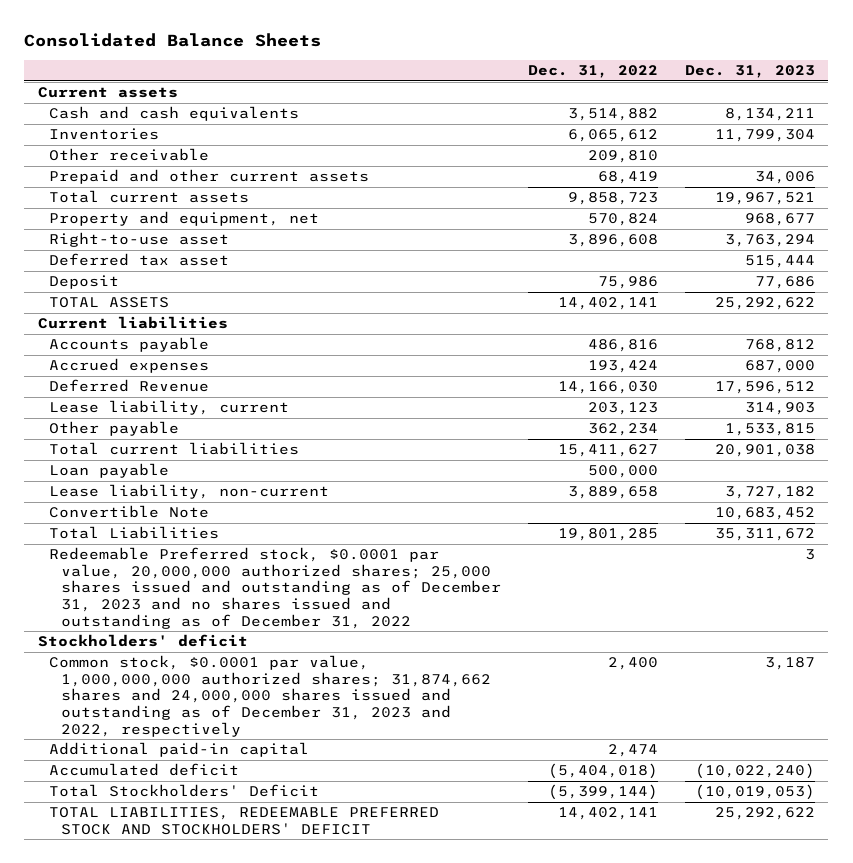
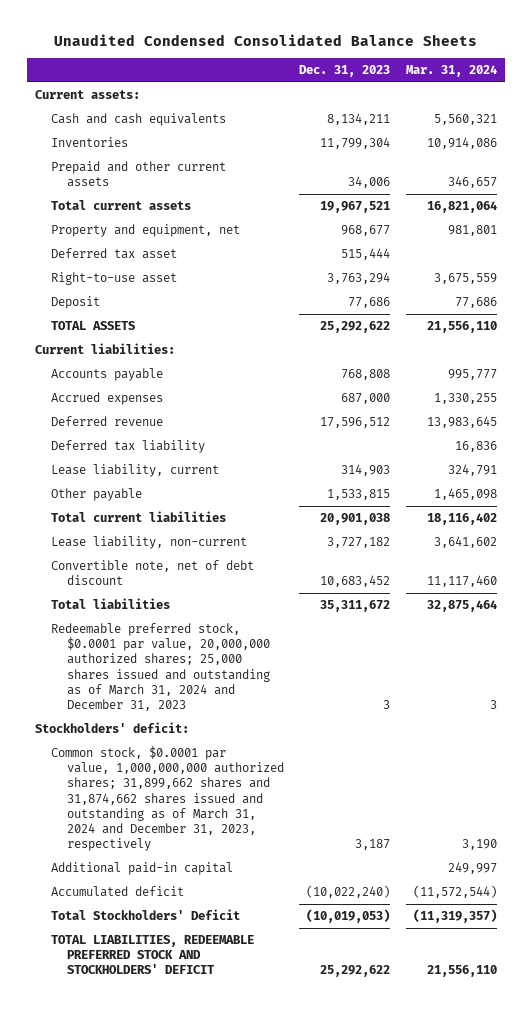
[24,32,322,47] Consolidated Balance Sheets -> [54,34,478,47] Unaudited Condensed Consolidated Balance Sheets
[528,65,659,79] Dec. 31, 2022 -> none
none -> [405,65,497,78] Mar. 31, 2024
[37,87,178,99] Current assets -> [35,90,141,100] Current assets:
[49,148,210,162] Other receivable -> none
[49,232,230,248] Right-to-use asset -> [51,272,178,286] Right-to-use asset
[37,316,228,330] Current liabilities -> [35,343,176,355] Current liabilities:
[744,339,815,353] 768,812 -> [341,369,391,381] 768,808
[49,379,210,393] Deferred Revenue -> [51,416,164,427] Deferred revenue
none -> [51,440,206,454] Deferred tax liability
[49,463,170,479] Loan payable -> none
[49,505,210,519] Convertible Note -> [51,560,255,586] Convertible note, net of debt discount
[49,526,220,540] Total Liabilities -> [51,598,171,610] Total liabilities
[49,547,502,629] Redeemable Preferred stock, $0.0001 par value, 20,000,000 authorized shares; 25,000 shares issued and outstanding as of December 31, 2023 and no shares issued and outstanding as of December 31, 2022 -> [51,623,270,712] Redeemable preferred stock, $0.0001 par value, 20,000,000 authorized shares; 25,000 shares issued and outstanding as of March 31, 2024 and December 31, 2023
[37,634,248,648] Stockholders' deficit -> [35,722,190,734] Stockholders' deficit:
[49,655,492,737] Common stock, $0.0001 par value, 1,000,000,000 authorized shares; 31,874,662 shares and 24,000,000 shares issued and outstanding as of December 31, 2023 and 2022, respectively -> [51,746,284,852] Common stock, $0.0001 par value, 1,000,000,000 authorized shares; 31,899,662 shares and 31,874,662 shares issued and outstanding as of March 31, 2024 and December 31, 2023, respectively

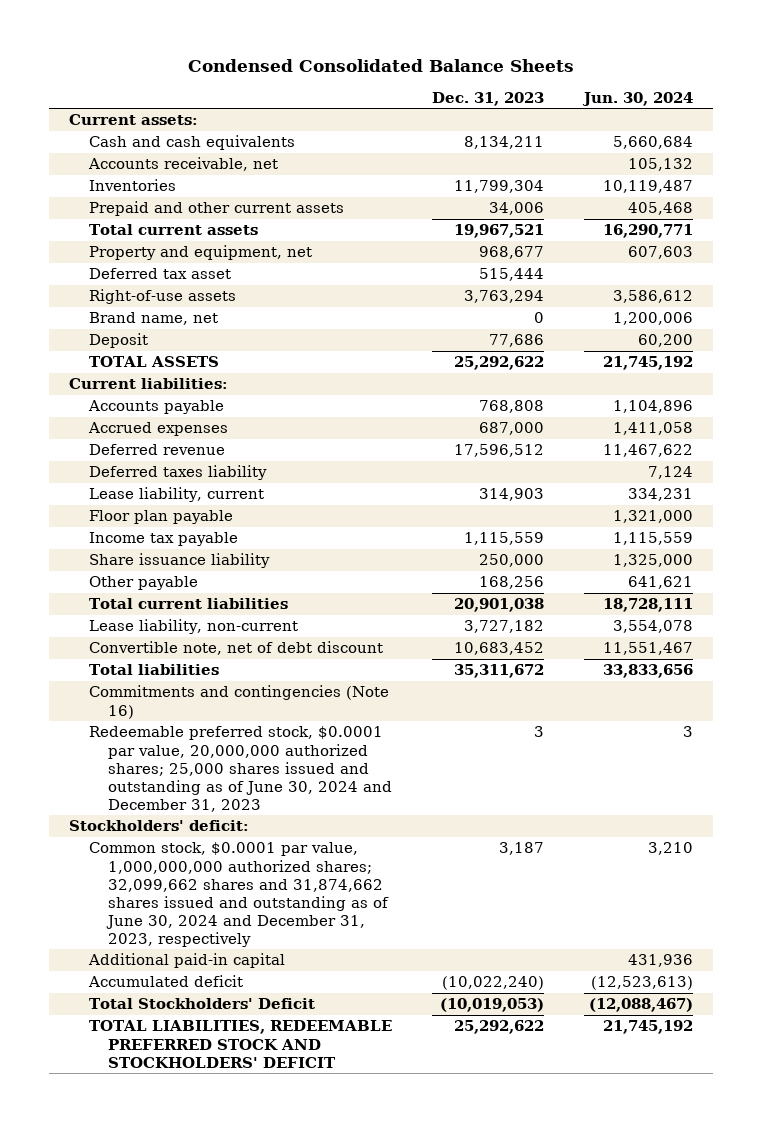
[54,34,478,47] Unaudited Condensed Consolidated Balance Sheets -> [188,58,575,72] Condensed Consolidated Balance Sheets
[405,65,497,78] Mar. 31, 2024 -> none
none -> [582,91,694,106] Jun. 30, 2024
none -> [87,157,278,172] Accounts receivable, net
[51,272,178,286] Right-to-use asset -> [88,289,236,305] Right-of-use assets
none -> [88,312,218,326] Brand name, net
[51,440,206,454] Deferred tax liability -> [88,465,267,481] Deferred taxes liability
none -> [88,510,233,525] Floor plan payable
none -> [88,532,238,547] Income tax payable
none -> [88,553,270,569] Share issuance liability
[327,489,391,501] 1,533,815 -> [479,576,545,590] 168,256
none -> [88,685,389,719] Commitments and contingencies (Note 16)
[51,623,270,712] Redeemable preferred stock, $0.0001 par value, 20,000,000 authorized shares; 25,000 shares issued and outstanding as of March 31, 2024 and December 31, 2023 -> [88,726,393,812] Redeemable preferred stock, $0.0001 par value, 20,000,000 authorized shares; 25,000 shares issued and outstanding as of June 30, 2024 and December 31, 2023
[51,746,284,852] Common stock, $0.0001 par value, 1,000,000,000 authorized shares; 31,899,662 shares and 31,874,662 shares issued and outstanding as of March 31, 2024 and December 31, 2023, respectively -> [88,842,390,947] Common stock, $0.0001 par value, 1,000,000,000 authorized shares; 32,099,662 shares and 31,874,662 shares issued and outstanding as of June 30, 2024 and December 31, 2023, respectively

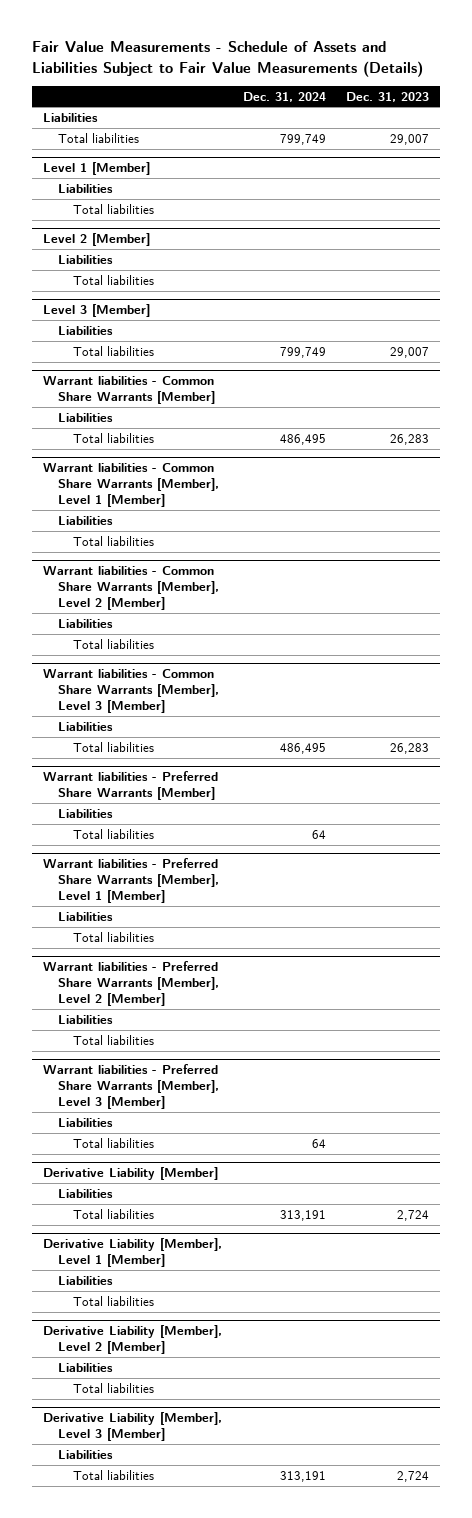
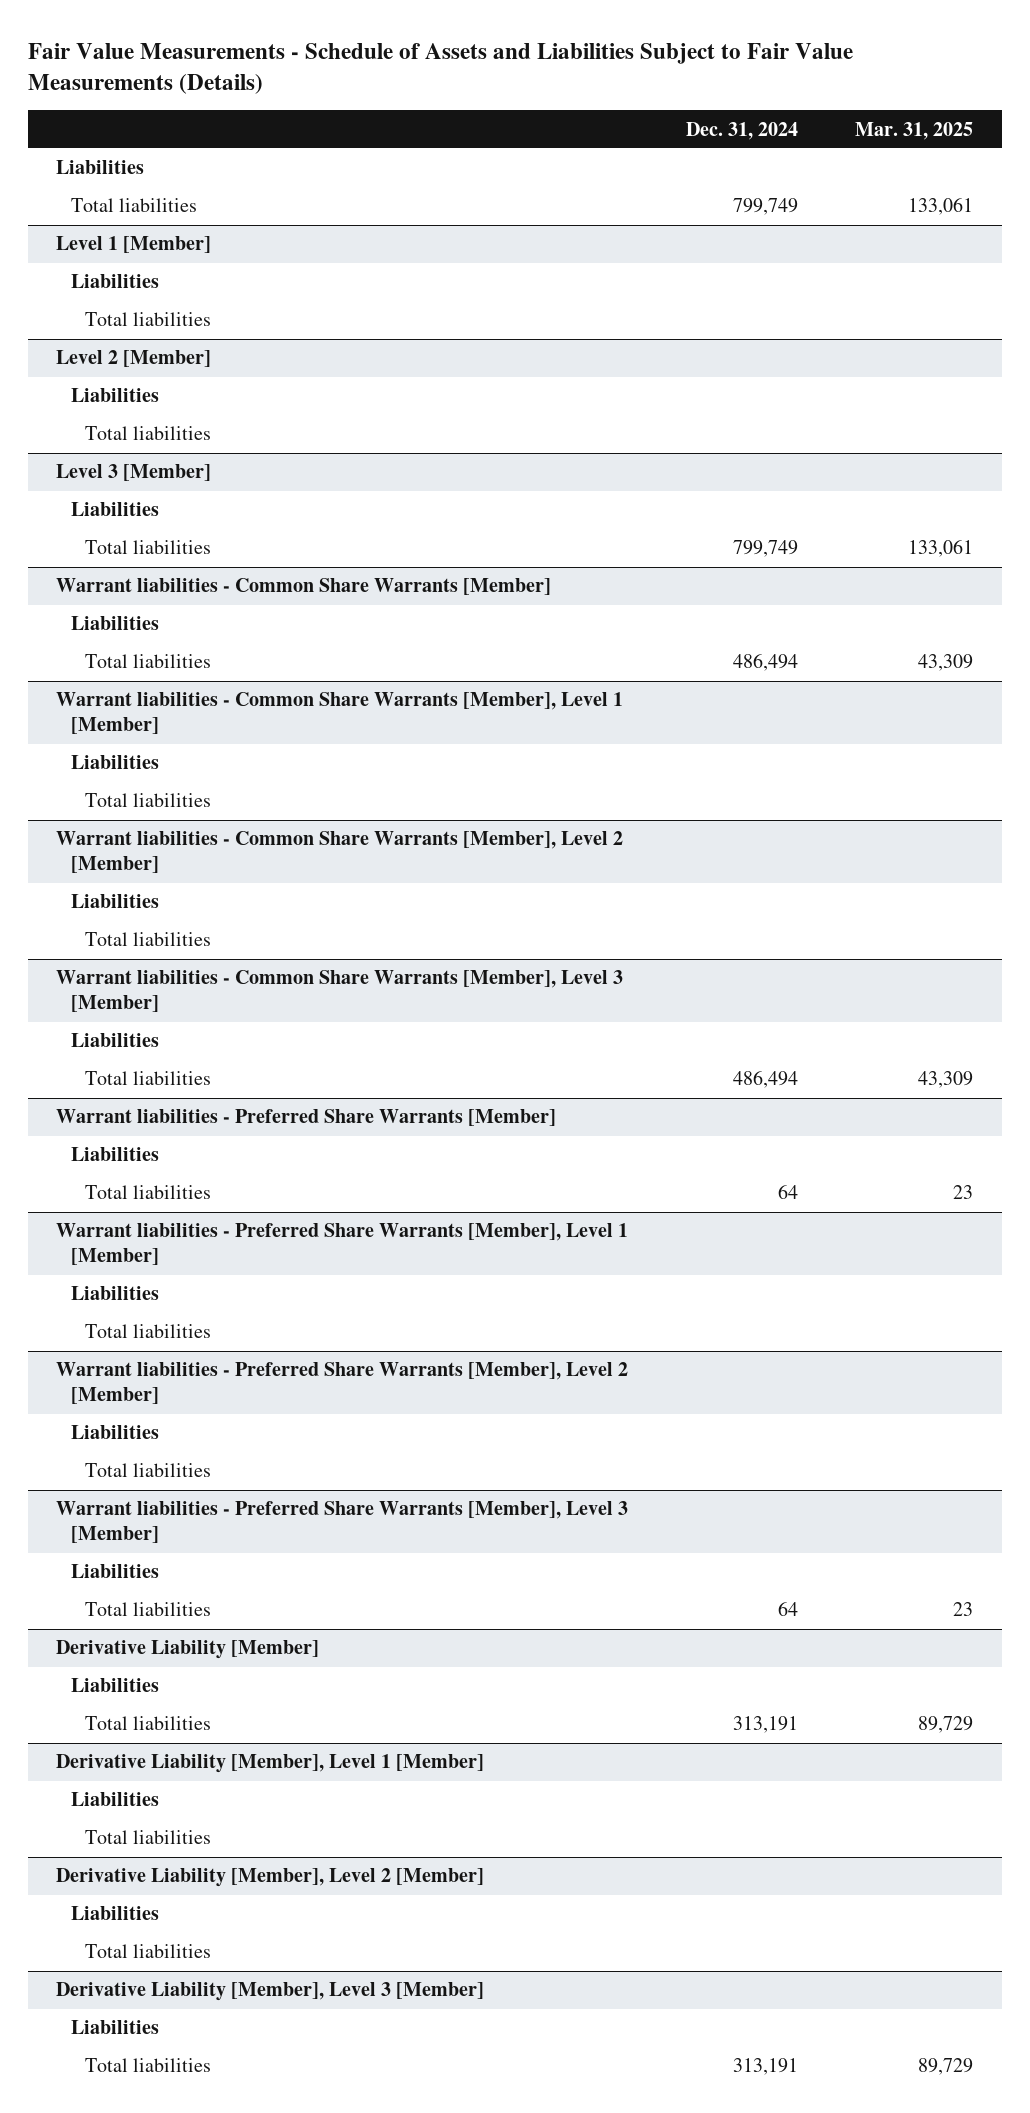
[346,91,430,102] Dec. 31, 2023 -> none
none -> [855,121,974,140] Mar. 31, 2025
[279,433,326,445] 486,495 -> [732,653,798,672] 486,494
[279,742,326,754] 486,495 -> [732,1070,798,1089] 486,494

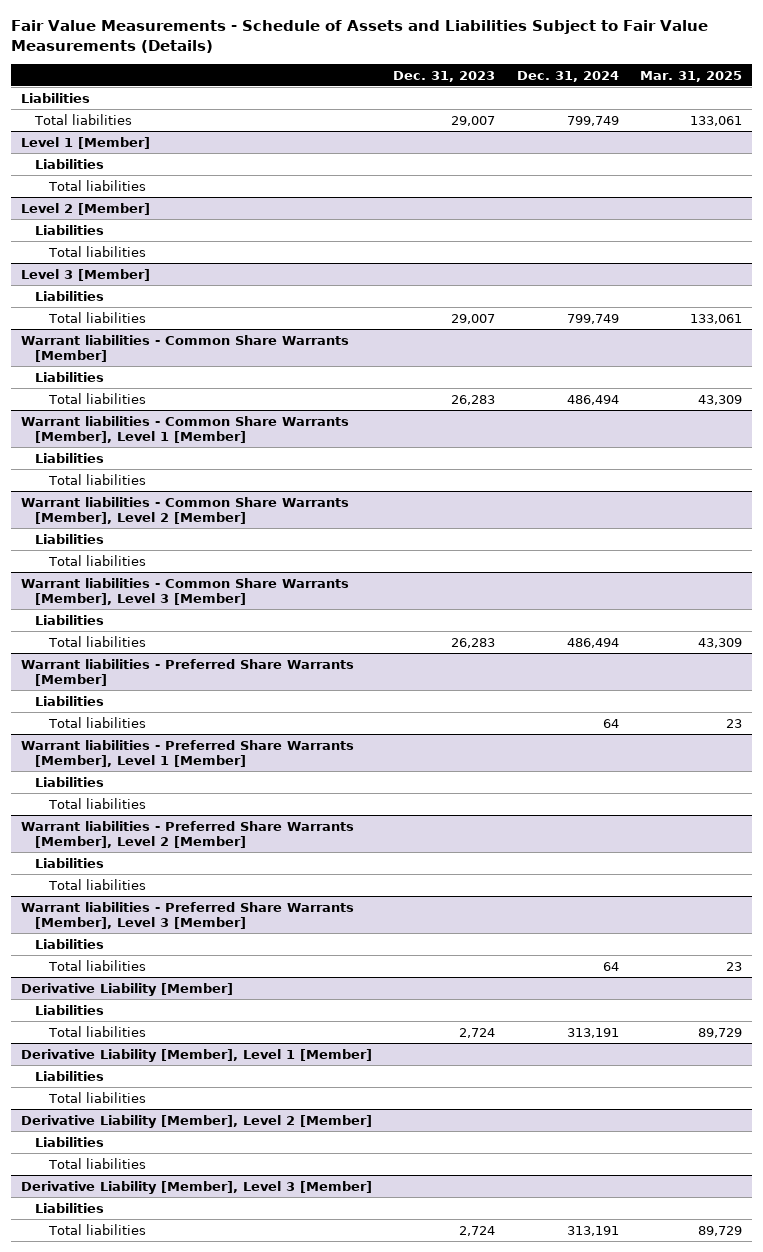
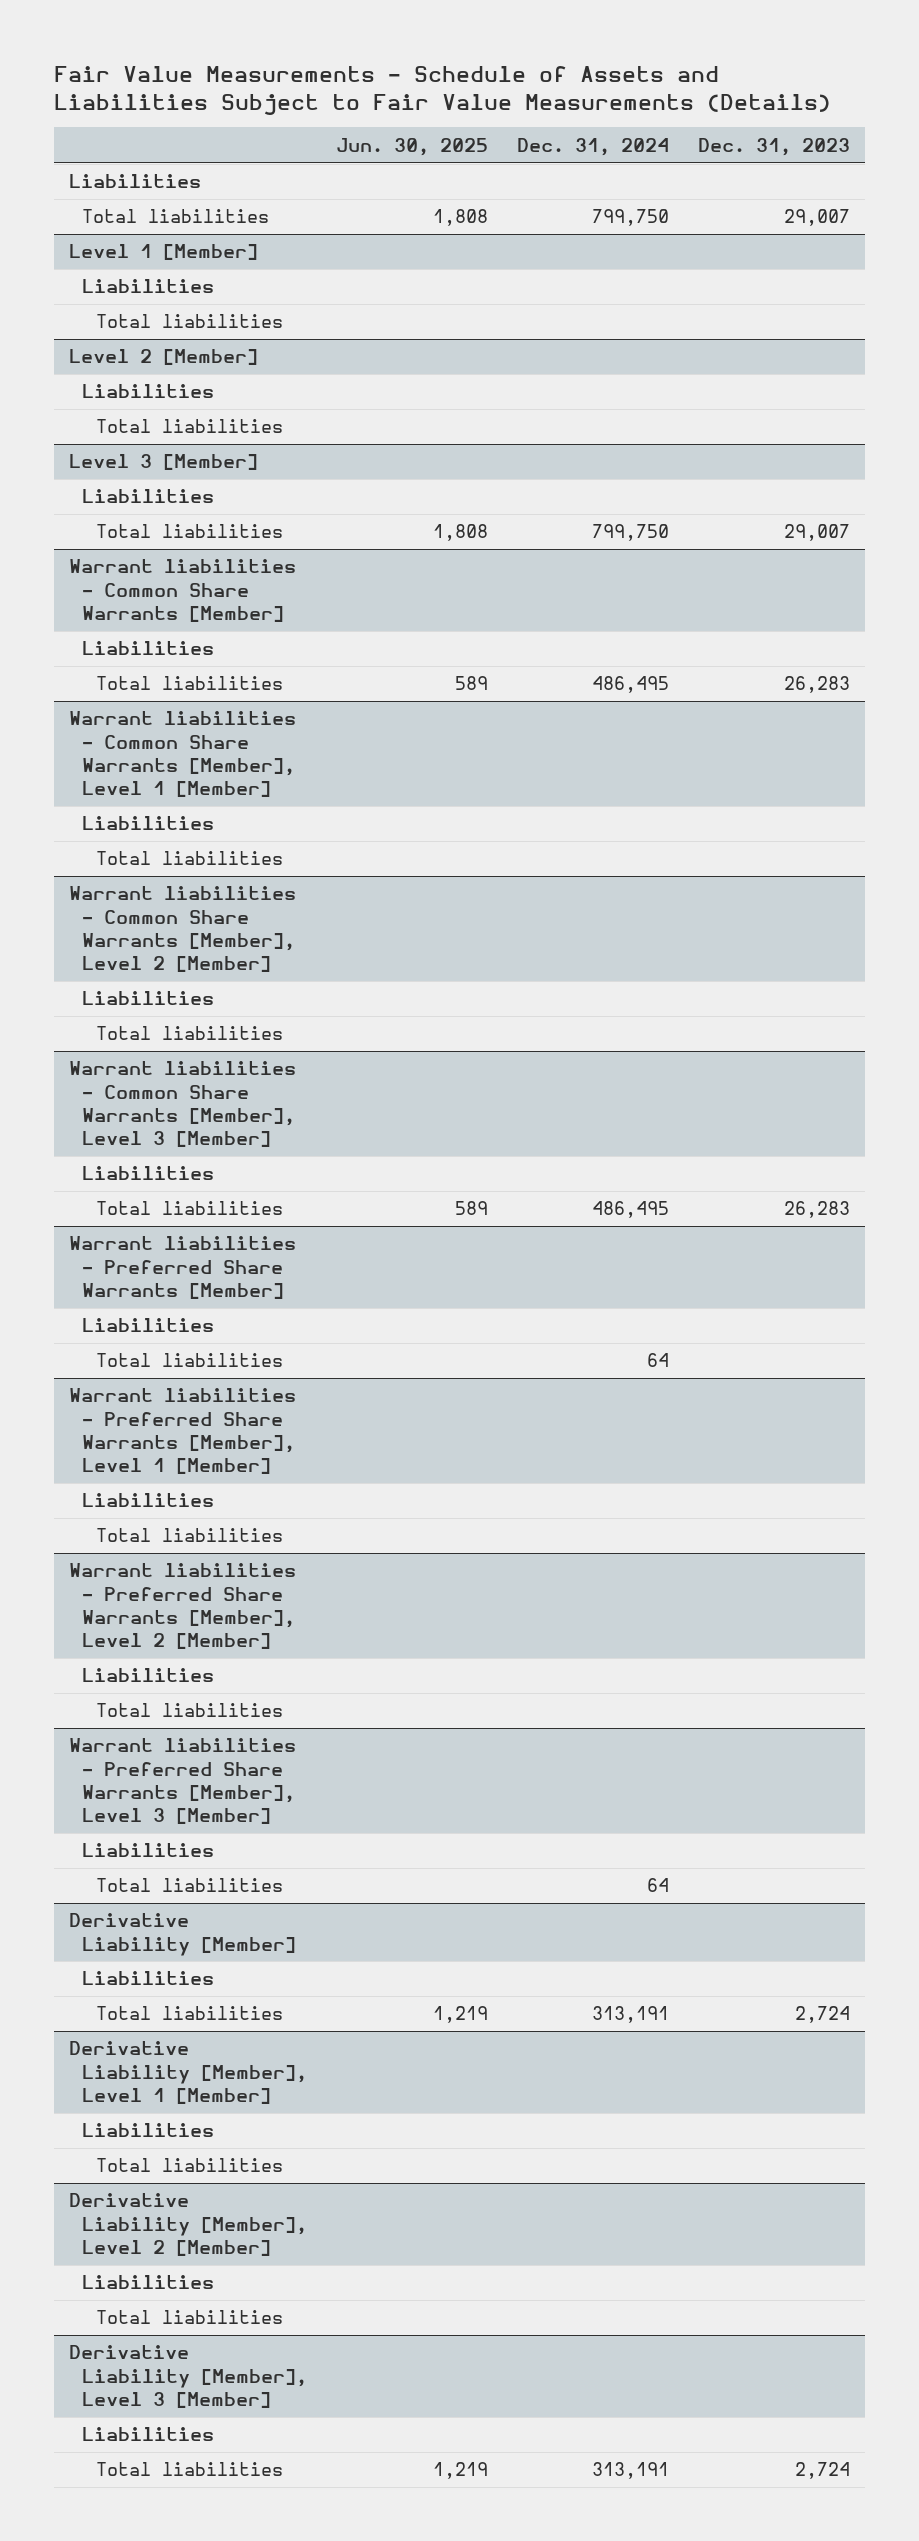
[639,70,742,82] Mar. 31, 2025 -> none
none -> [336,137,489,156] Jun. 30, 2025
[566,115,619,126] 799,749 -> [592,209,670,227] 799,750
[566,313,619,324] 799,749 -> [592,524,670,542] 799,750
[566,394,619,405] 486,494 -> [592,676,670,694] 486,495
[566,637,619,648] 486,494 -> [592,1201,670,1219] 486,495

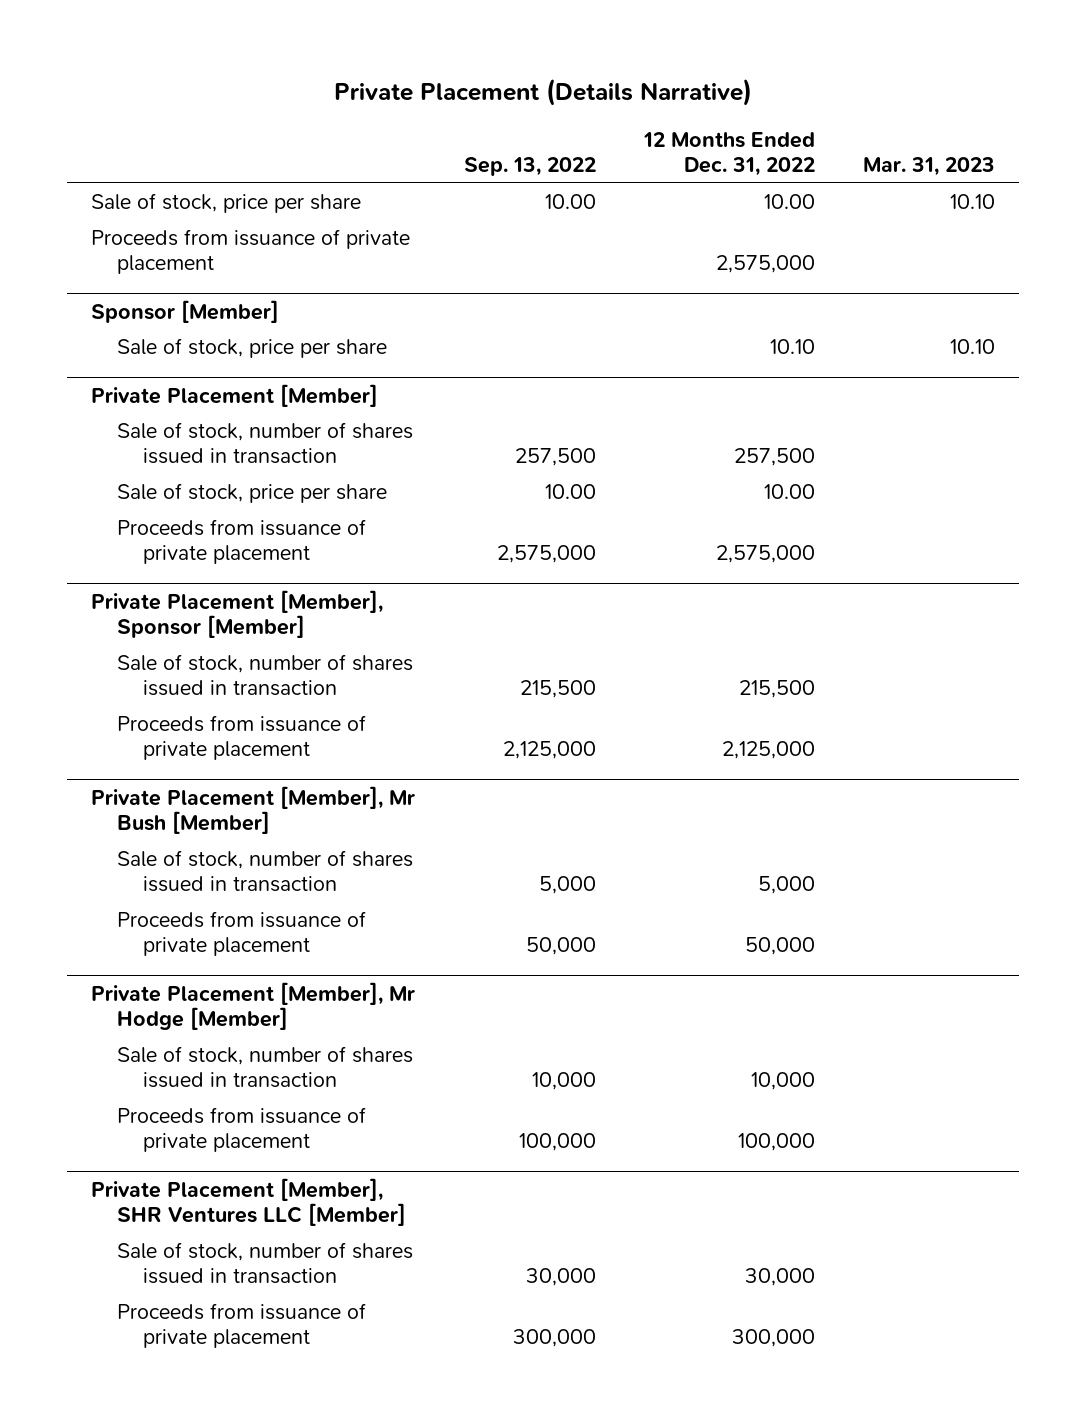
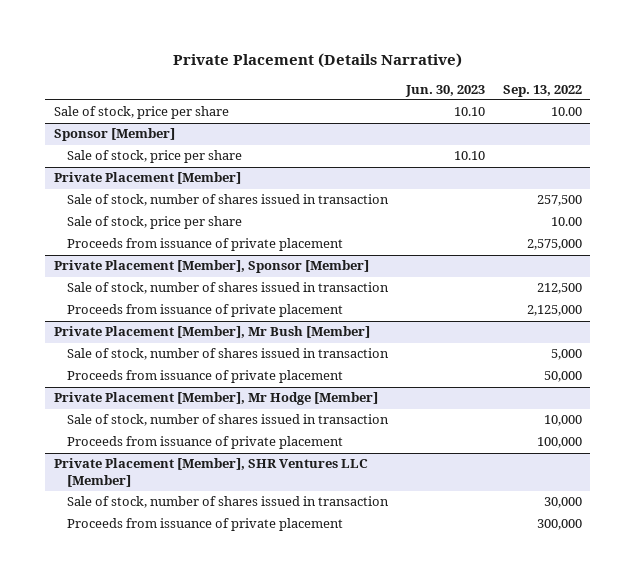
[642,131,815,177] 12 Months Ended Dec. 31, 2022 -> none
[863,157,996,177] Mar. 31, 2023 -> none
none -> [404,84,485,97] Jun. 30, 2023
[91,229,411,275] Proceeds from issuance of private placement -> none
[519,680,596,699] 215,500 -> [536,283,582,295] 212,500

